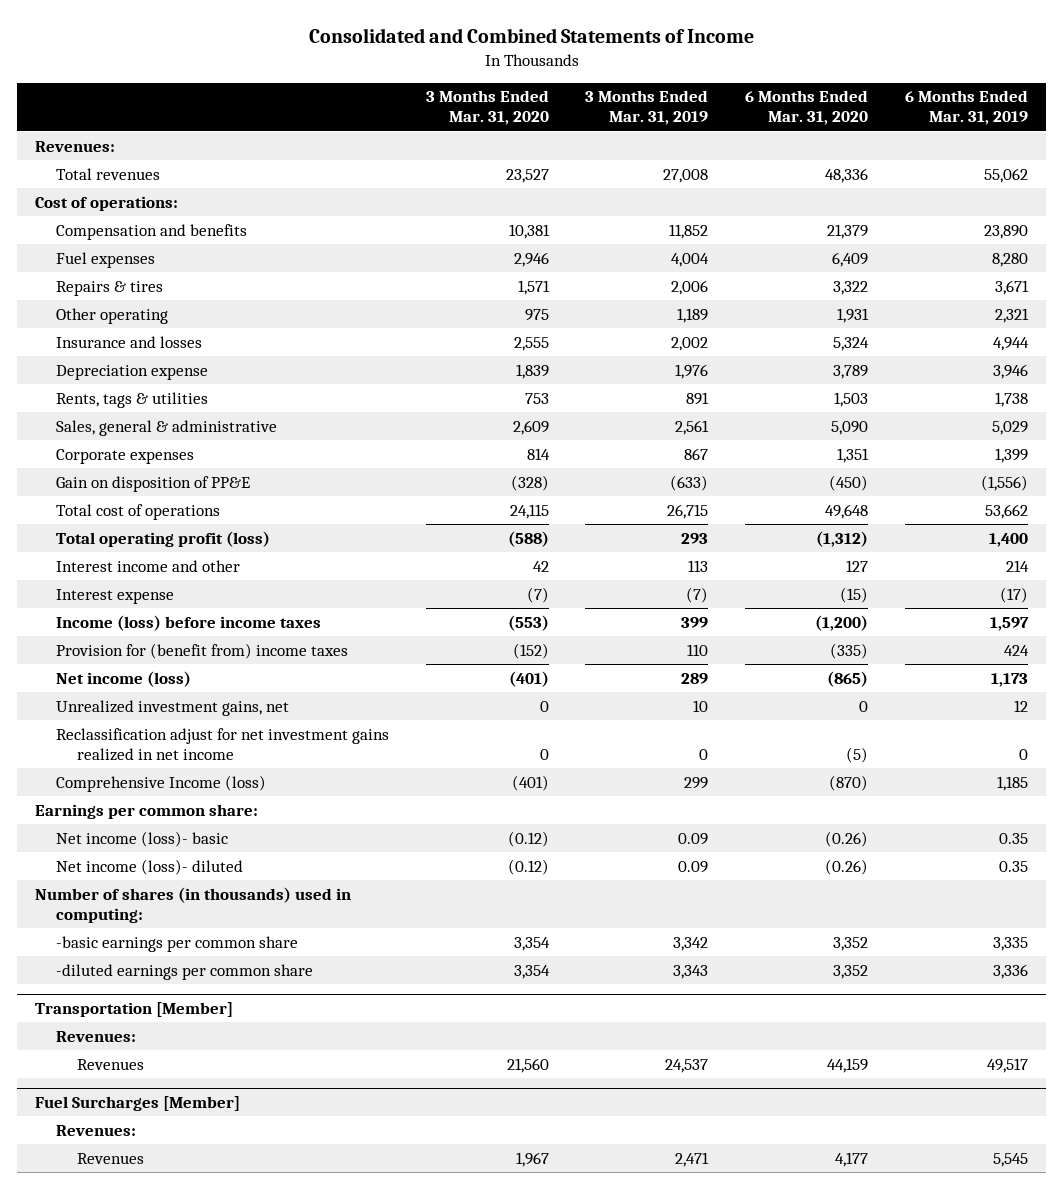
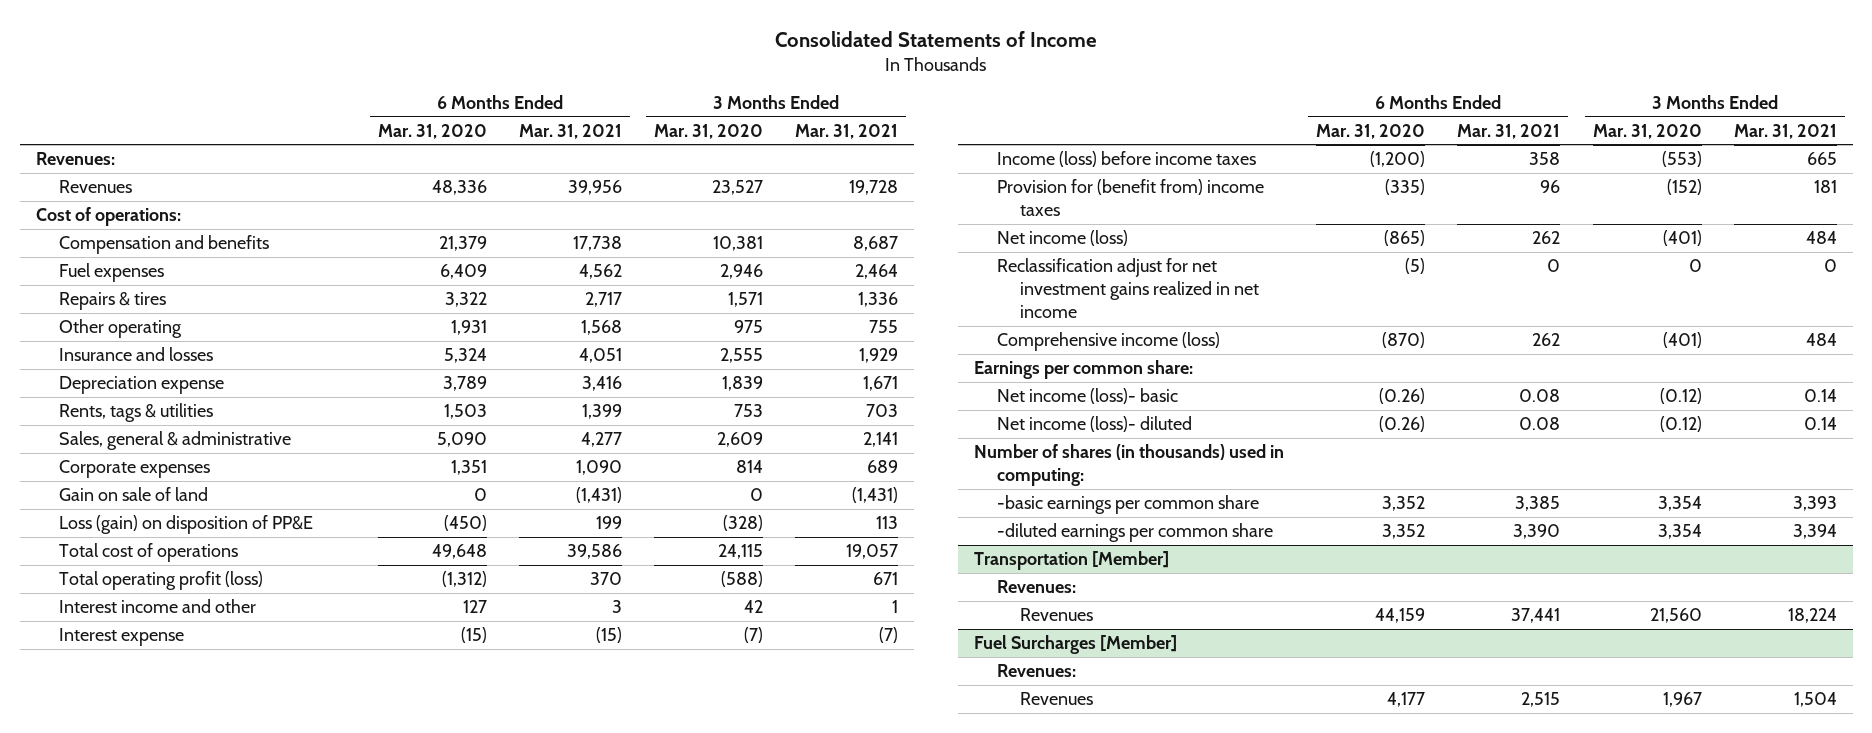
[308,27,754,43] Consolidated and Combined Statements of Income -> [775,31,1098,48] Consolidated Statements of Income
[585,90,709,126] 3 Months Ended Mar. 31, 2019 -> none
[905,90,1029,126] 6 Months Ended Mar. 31, 2019 -> none
none -> [518,123,622,139] Mar. 31, 2021
none -> [794,123,898,139] Mar. 31, 2021
[55,167,160,180] Total revenues -> [58,180,132,194] Revenues
none -> [58,487,208,502] Gain on sale of land
[55,475,250,492] Gain on disposition of PP&E -> [58,515,313,535] Loss (gain) on disposition of PP&E
[55,699,289,716] Unrealized investment gains, net -> none
[55,774,266,792] Comprehensive Income (loss) -> [997,332,1221,352] Comprehensive income (loss)

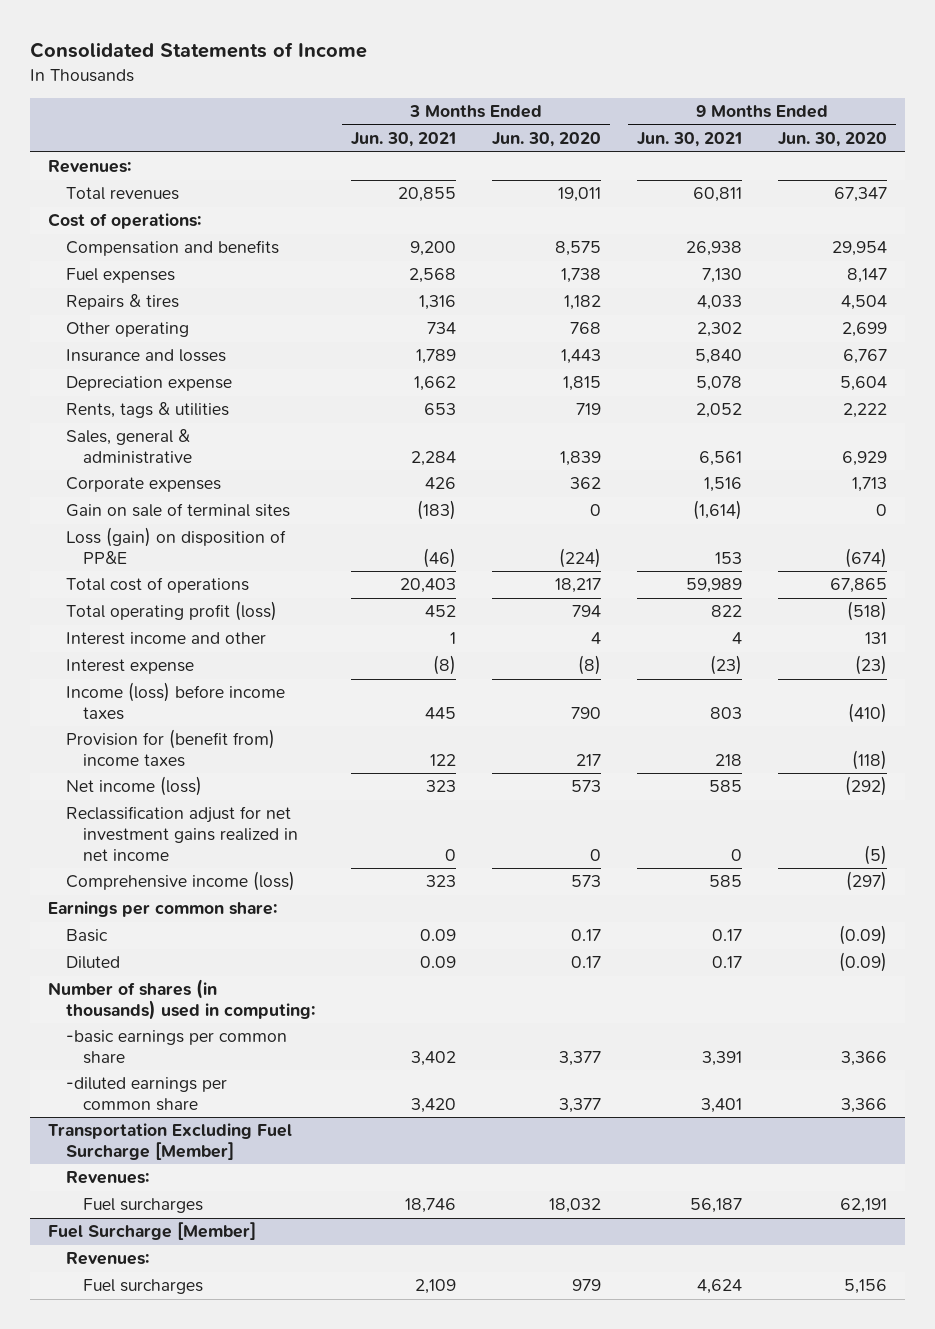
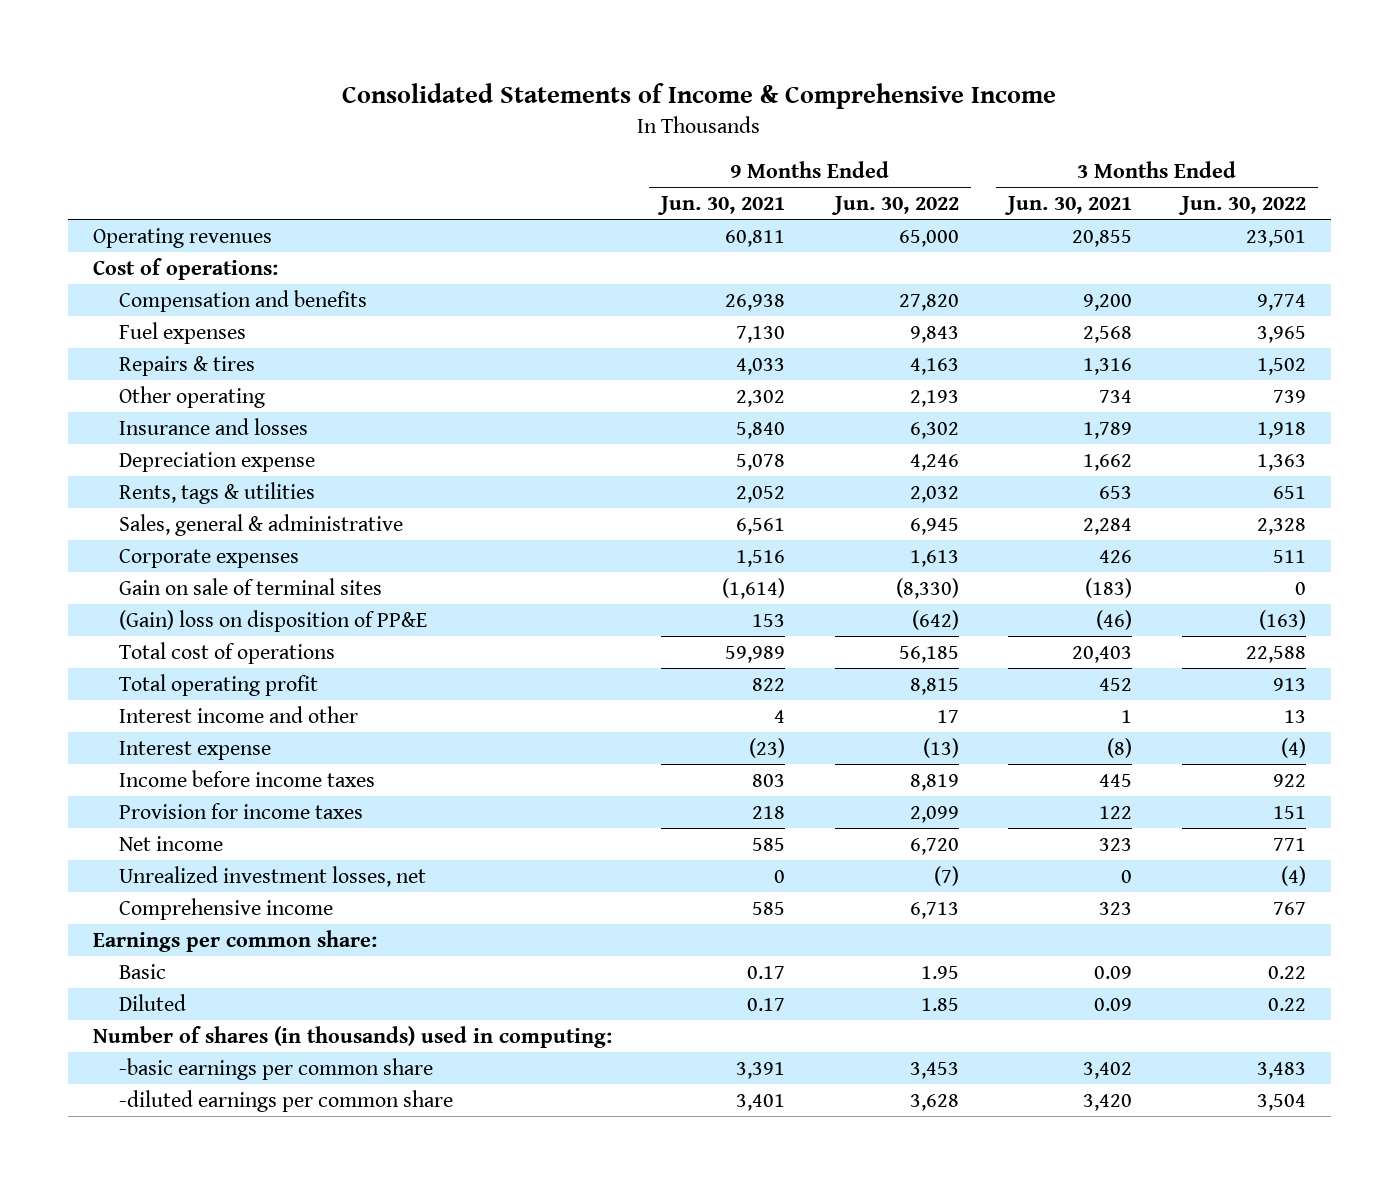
[30,42,368,59] Consolidated Statements of Income -> [342,82,1057,109] Consolidated Statements of Income & Comprehensive Income
[491,132,601,148] Jun. 30, 2020 -> none
[778,132,888,148] Jun. 30, 2020 -> none
none -> [830,196,959,216] Jun. 30, 2022
none -> [1177,196,1306,216] Jun. 30, 2022
[48,160,132,174] Revenues: -> none
[65,187,179,201] Total revenues -> [92,228,272,249] Operating revenues
[65,527,286,564] Loss (gain) on disposition of PP&E -> [118,610,427,633] (Gain) loss on disposition of PP&E
[65,601,277,622] Total operating profit (loss) -> [118,674,318,697] Total operating profit
[65,806,298,861] Reclassification adjust for net investment gains realized in net income -> none
[65,682,285,720] Income (loss) before income taxes -> [118,770,375,788] Income before income taxes
[65,729,275,767] Provision for (benefit from) income taxes -> [118,803,363,820] Provision for income taxes
[65,776,202,797] Net income (loss) -> [118,836,223,852] Net income
none -> [118,866,426,888] Unrealized investment losses, net
[65,871,295,892] Comprehensive income (loss) -> [118,898,333,921] Comprehensive income
[48,1123,293,1160] Transportation Excluding Fuel Surcharge [Member] -> none
[65,1171,149,1185] Revenues: -> none
[82,1198,203,1214] Fuel surcharges -> none
[48,1222,257,1241] Fuel Surcharge [Member] -> none
[65,1252,149,1266] Revenues: -> none
[82,1279,203,1295] Fuel surcharges -> none

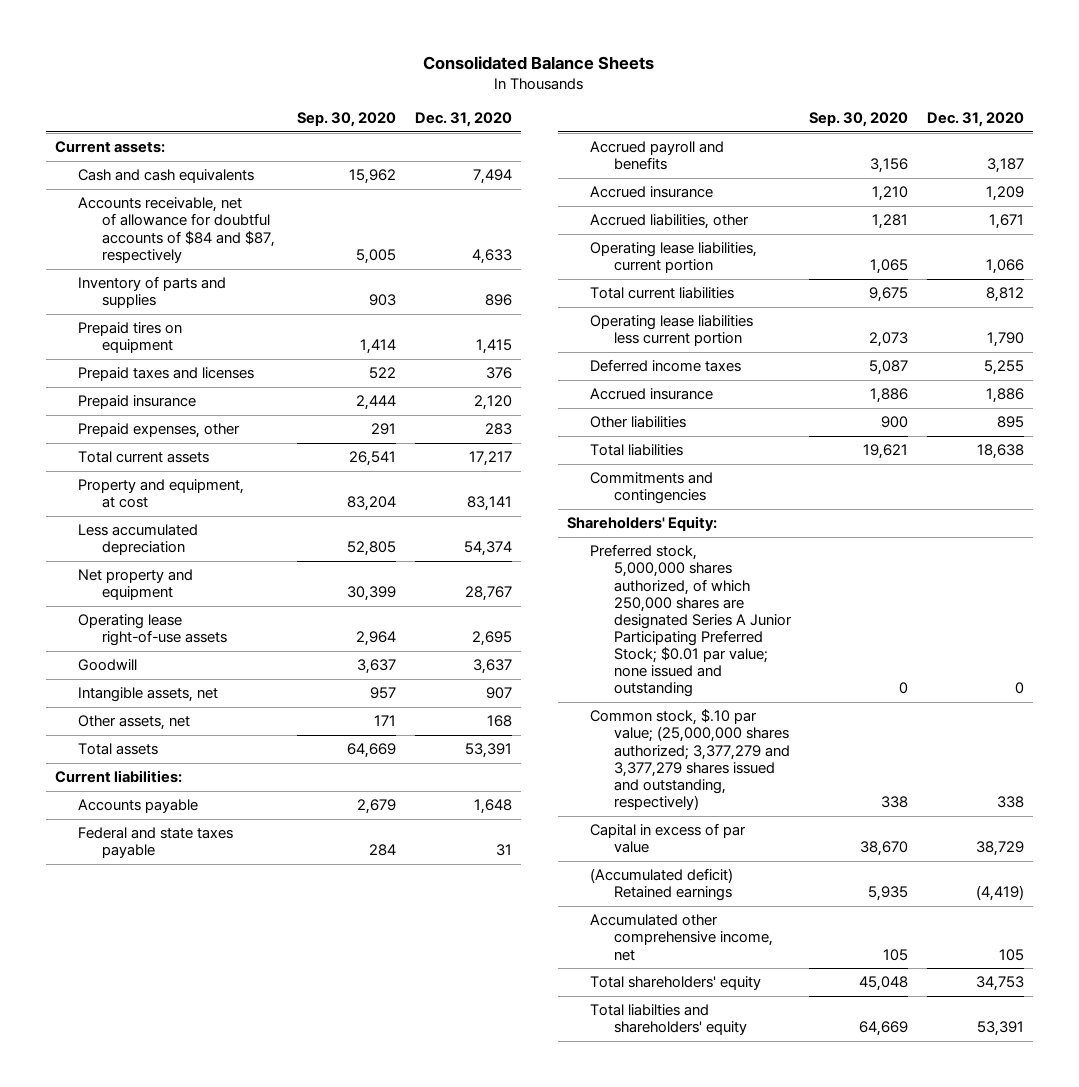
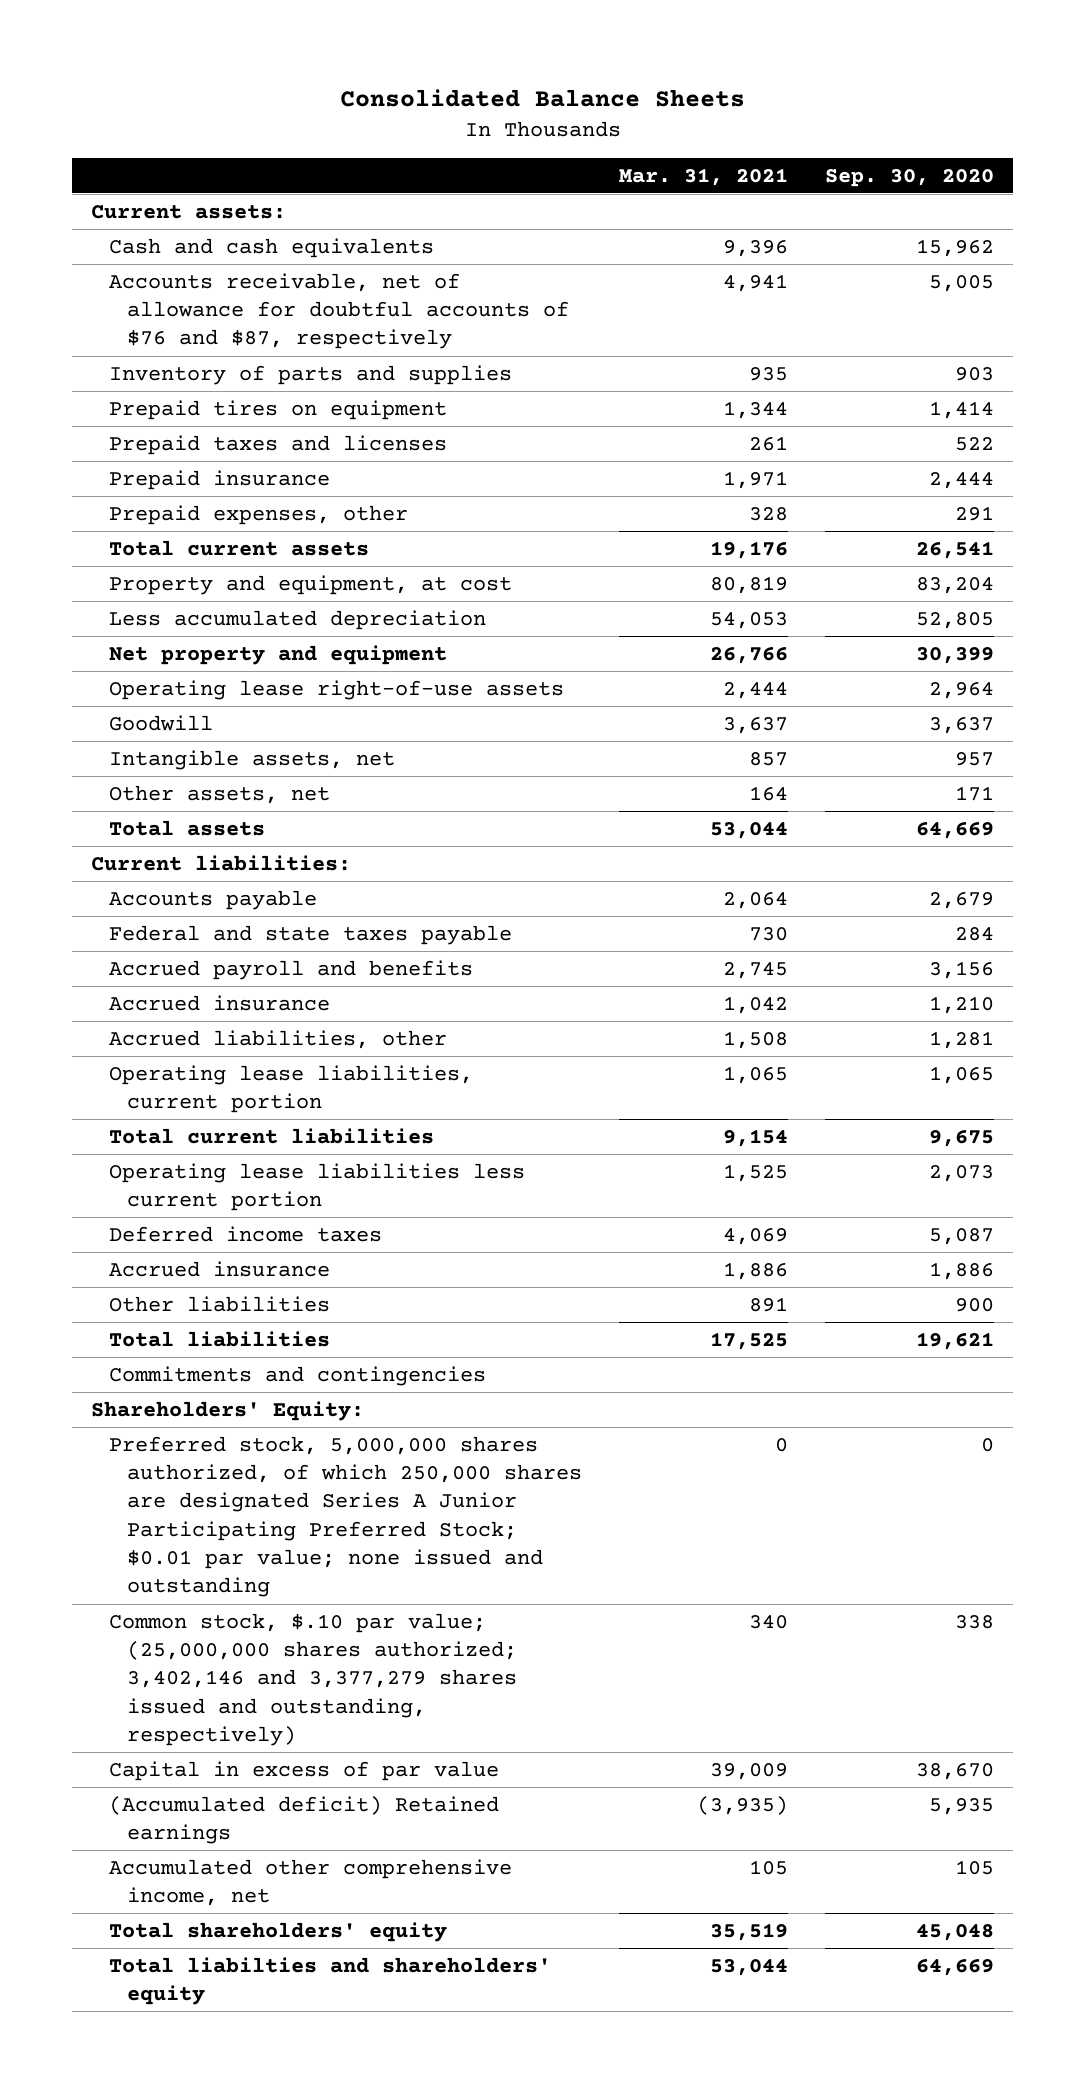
[414,111,512,127] Dec. 31, 2020 -> none
none -> [618,167,788,186] Mar. 31, 2021
[78,197,275,263] Accounts receivable, net of allowance for doubtful accounts of $84 and $87, respectively -> [108,272,569,350] Accounts receivable, net of allowance for doubtful accounts of $76 and $87, respectively
[590,709,790,810] Common stock, $.10 par value; (25,000,000 shares authorized; 3,377,279 and 3,377,279 shares issued and outstanding, respectively) -> [108,1612,517,1747] Common stock, $.10 par value; (25,000,000 shares authorized; 3,402,146 and 3,377,279 shares issued and outstanding, respectively)

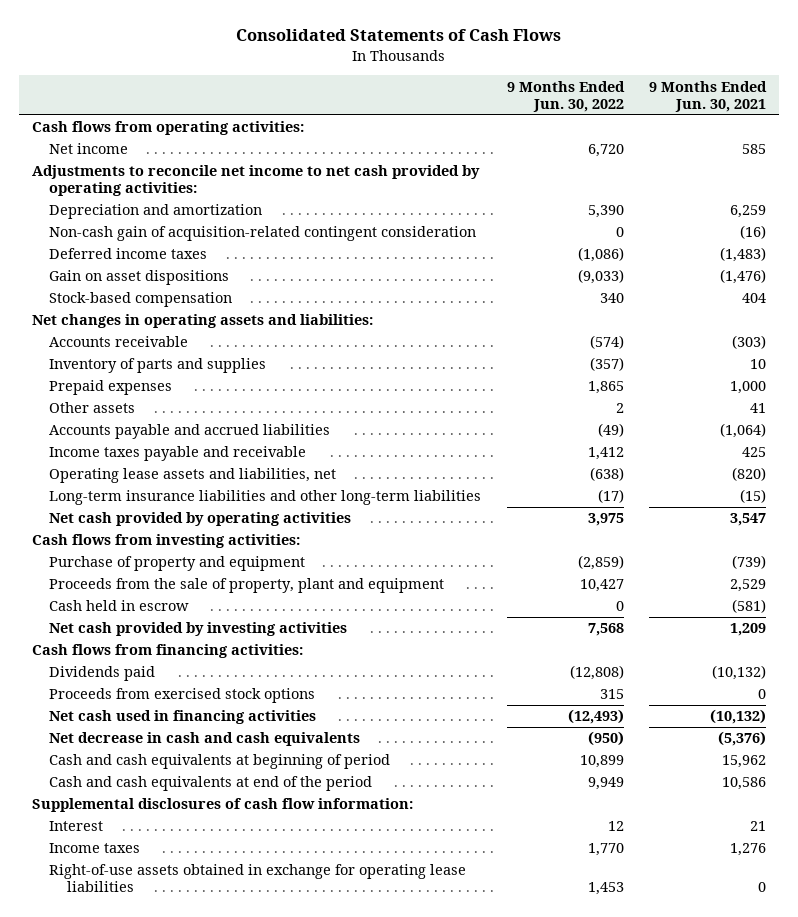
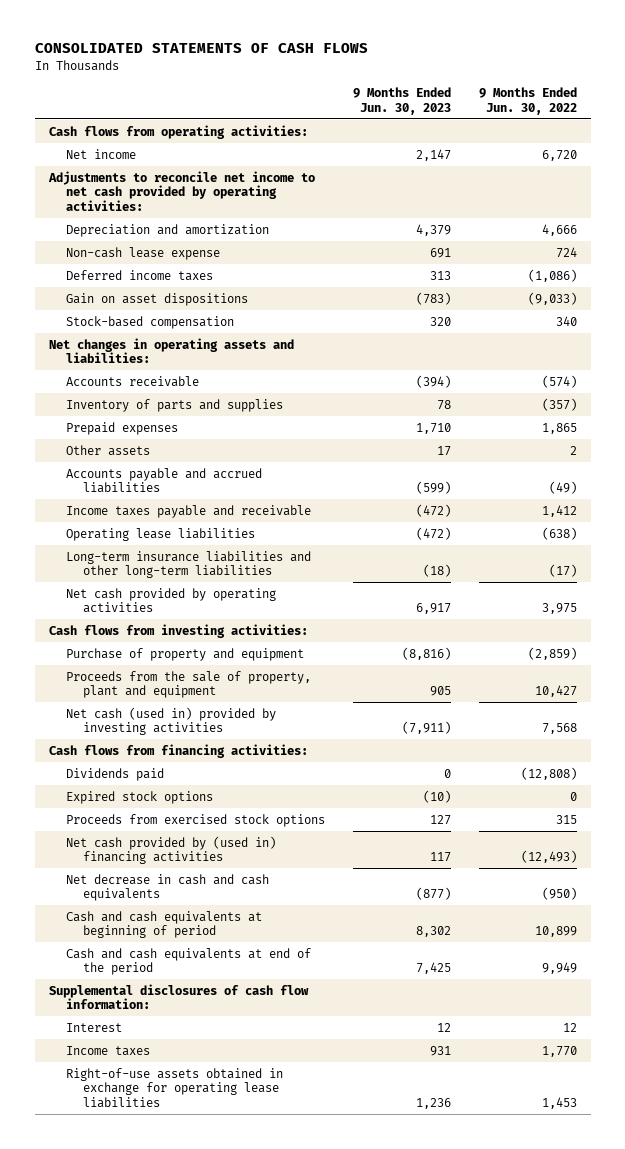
[236,29,562,42] Consolidated Statements of Cash Flows -> [34,43,368,54] CONSOLIDATED STATEMENTS OF CASH FLOWS
[649,80,768,112] 9 Months Ended Jun. 30, 2021 -> none
none -> [352,87,451,115] 9 Months Ended Jun. 30, 2023
[49,226,477,242] Non-cash gain of acquisition-related contingent consideration -> none
[587,205,624,219] 5,390 -> [541,223,577,236] 4,666
none -> [65,246,220,260] Non-cash lease expense
[49,468,337,484] Operating lease assets and liabilities, net -> [65,527,255,541] Operating lease liabilities
[49,600,190,612] Cash held in escrow -> none
[49,622,348,637] Net cash provided by investing activities -> [65,706,276,736] Net cash (used in) provided by investing activities
none -> [65,790,213,804] Expired stock options
[49,710,317,725] Net cash used in financing activities -> [65,835,276,865] Net cash provided by (used in) financing activities

